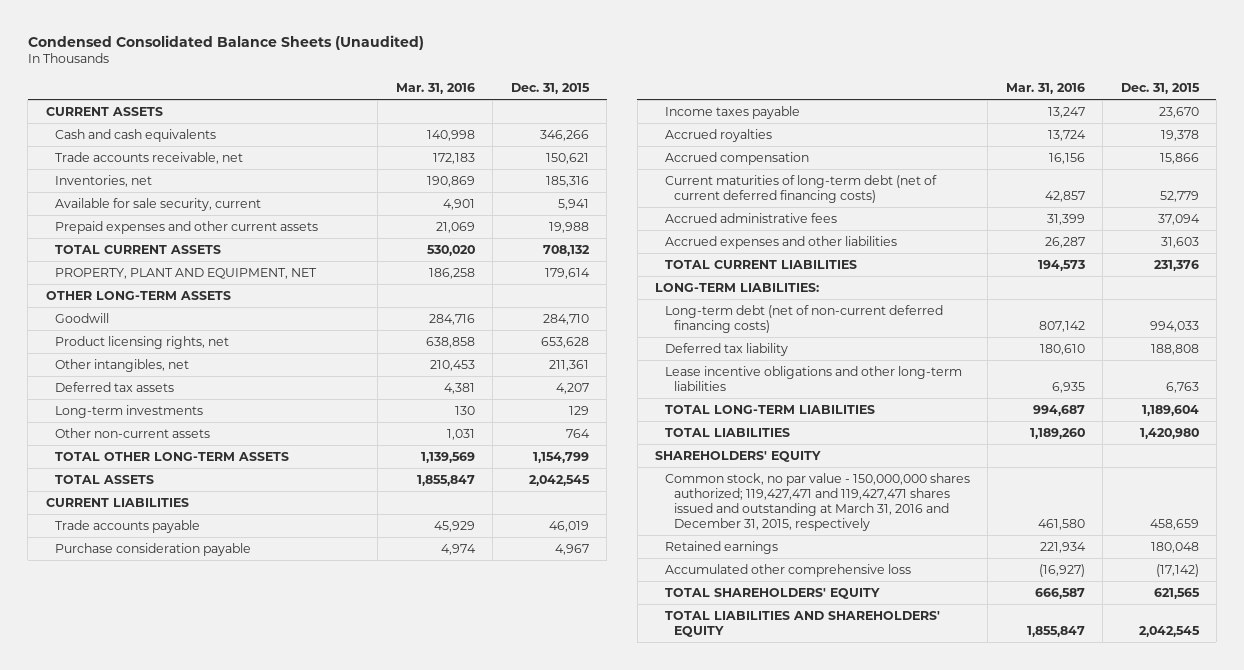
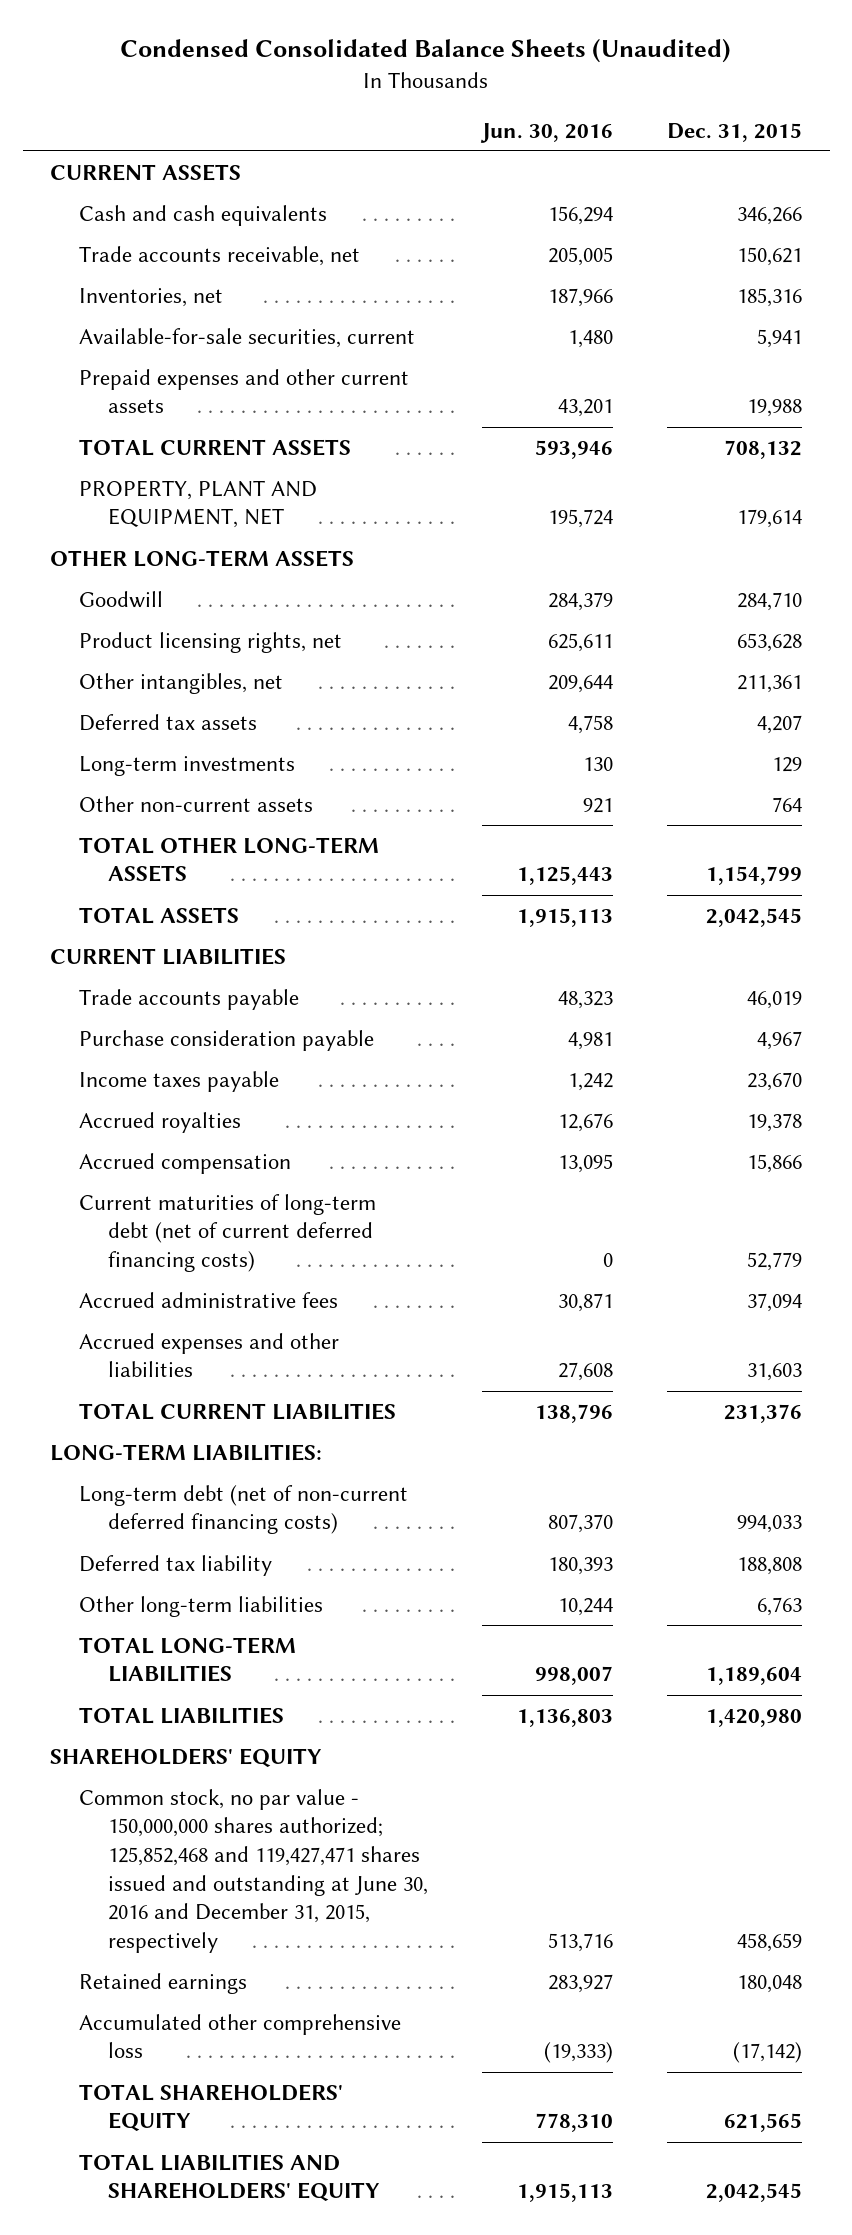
[395,82,475,94] Mar. 31, 2016 -> none
none -> [480,122,614,143] Jun. 30, 2016
[54,197,261,211] Available for sale security, current -> [78,327,415,348] Available-for-sale securities, current
[664,365,962,391] Lease incentive obligations and other long-term liabilities -> [78,1595,323,1617] Other long-term liabilities
[664,472,970,531] Common stock, no par value - 150,000,000 shares authorized; 119,427,471 and 119,427,471 shares issued and outstanding at March 31, 2016 and December 31, 2015, respectively -> [78,1788,428,1953] Common stock, no par value - 150,000,000 shares authorized; 125,852,468 and 119,427,471 shares issued and outstanding at June 30, 2016 and December 31, 2015, respectively

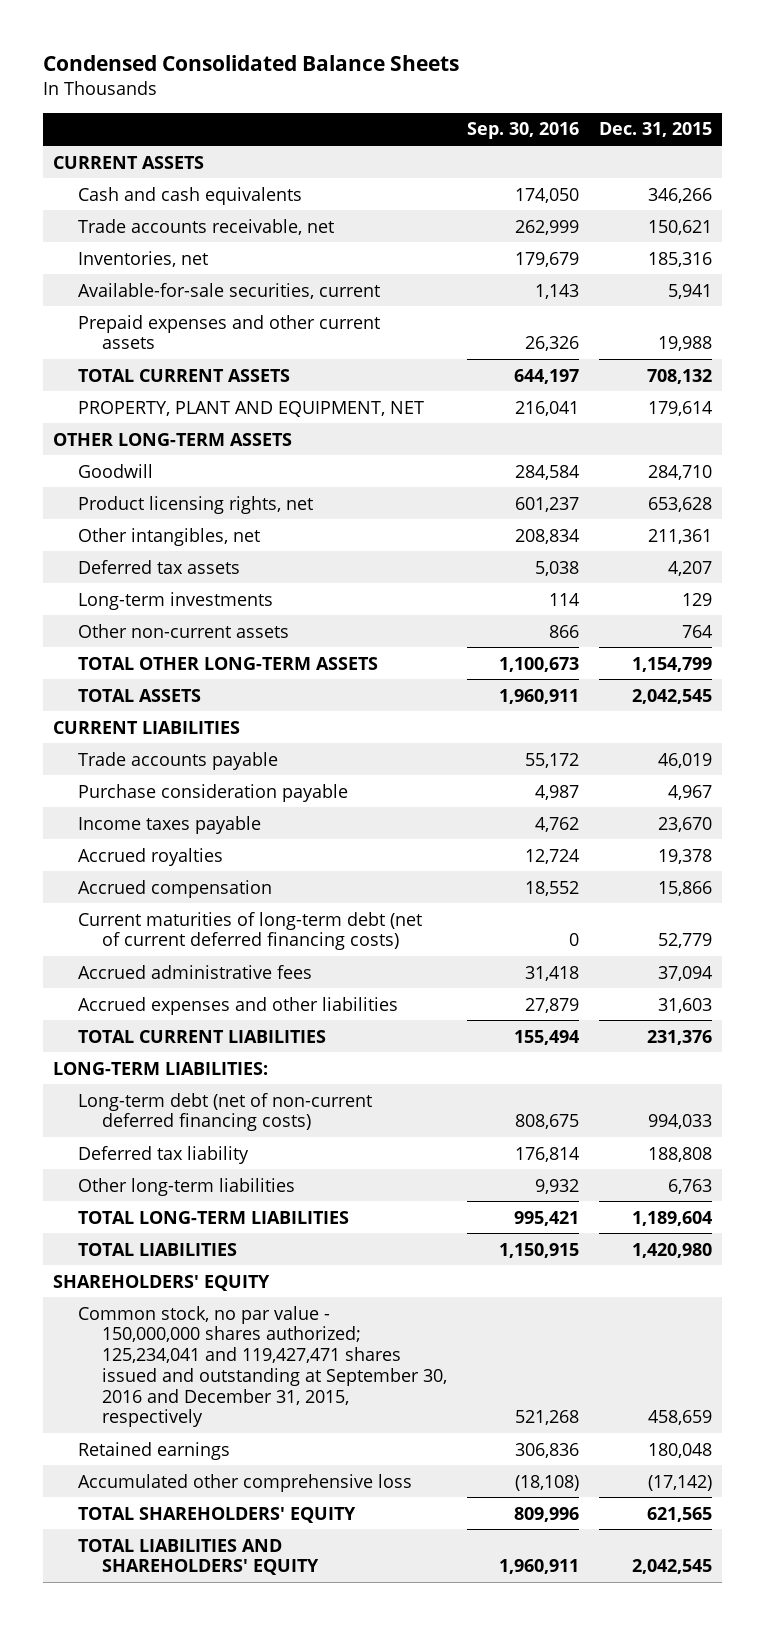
[120,38,732,64] Condensed Consolidated Balance Sheets (Unaudited) -> [43,55,460,72] Condensed Consolidated Balance Sheets
[480,122,614,143] Jun. 30, 2016 -> none
none -> [467,122,580,140] Sep. 30, 2016
[78,1788,428,1953] Common stock, no par value - 150,000,000 shares authorized; 125,852,468 and 119,427,471 shares issued and outstanding at June 30, 2016 and December 31, 2015, respectively -> [77,1305,448,1428] Common stock, no par value - 150,000,000 shares authorized; 125,234,041 and 119,427,471 shares issued and outstanding at September 30, 2016 and December 31, 2015, respectively

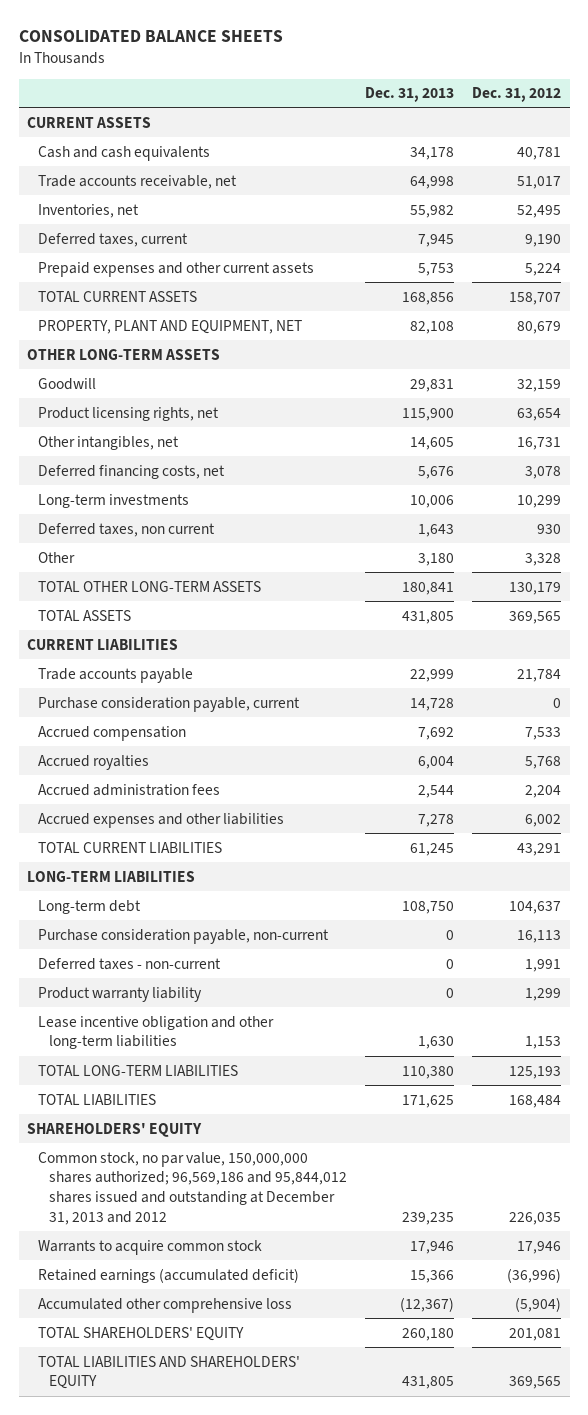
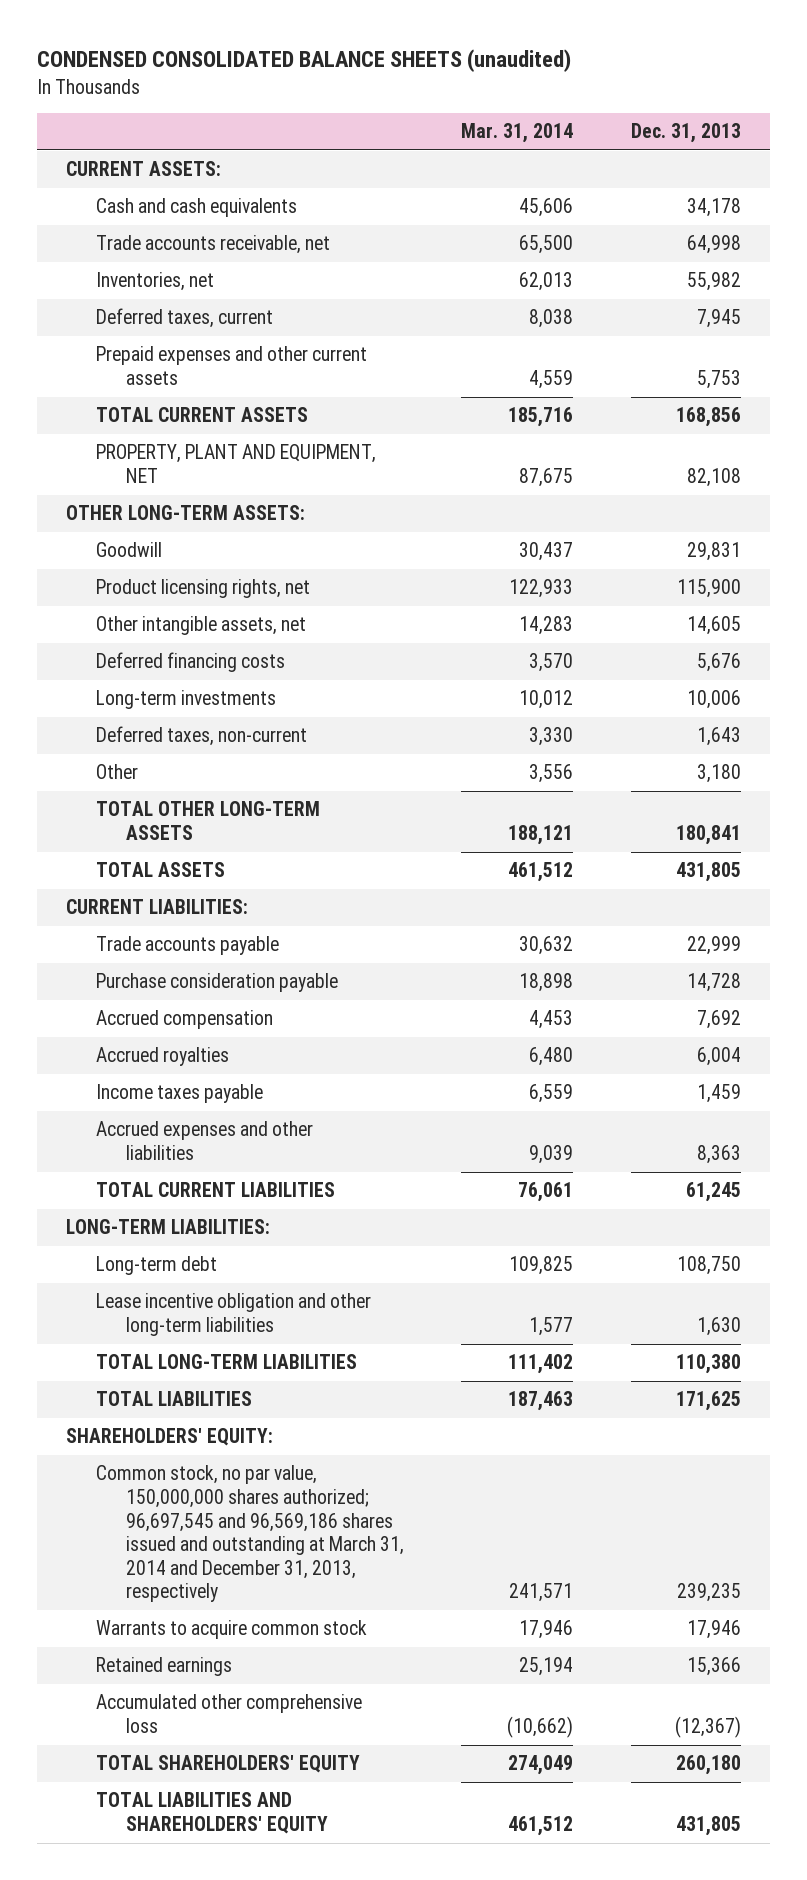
[18,30,283,43] CONSOLIDATED BALANCE SHEETS -> [37,49,572,73] CONDENSED CONSOLIDATED BALANCE SHEETS (unaudited)
[471,87,561,103] Dec. 31, 2012 -> none
none -> [461,123,574,144] Mar. 31, 2014
[27,116,152,128] CURRENT ASSETS -> [65,161,221,177] CURRENT ASSETS:
[27,348,221,360] OTHER LONG-TERM ASSETS -> [65,505,305,521] OTHER LONG-TERM ASSETS:
[38,435,180,450] Other intangibles, net -> [95,616,306,636] Other intangible assets, net
[38,464,226,479] Deferred financing costs, net -> [95,652,285,673] Deferred financing costs
[38,522,216,537] Deferred taxes, non current -> [95,726,307,747] Deferred taxes, non-current
[27,638,179,650] CURRENT LIABILITIES -> [65,899,248,915] CURRENT LIABILITIES:
[38,696,301,712] Purchase consideration payable, current -> [95,973,338,993] Purchase consideration payable
[38,783,221,796] Accrued administration fees -> none
none -> [95,1084,263,1104] Income taxes payable
[418,813,455,827] 7,278 -> [696,1144,741,1164] 8,363
[27,870,196,882] LONG-TERM LIABILITIES -> [65,1219,270,1235] LONG-TERM LIABILITIES:
[38,928,330,944] Purchase consideration payable, non-current -> none
[38,957,222,970] Deferred taxes - non-current -> none
[38,986,203,1002] Product warranty liability -> none
[27,1122,203,1137] SHAREHOLDERS' EQUITY -> [65,1428,273,1447] SHAREHOLDERS' EQUITY:
[38,1151,348,1225] Common stock, no par value, 150,000,000 shares authorized; 96,569,186 and 95,844,012 shares issued and outstanding at December 31, 2013 and 2012 -> [95,1465,405,1603] Common stock, no par value, 150,000,000 shares authorized; 96,697,545 and 96,569,186 shares issued and outstanding at March 31, 2014 and December 31, 2013, respectively
[38,1267,300,1283] Retained earnings (accumulated deficit) -> [95,1657,232,1677] Retained earnings

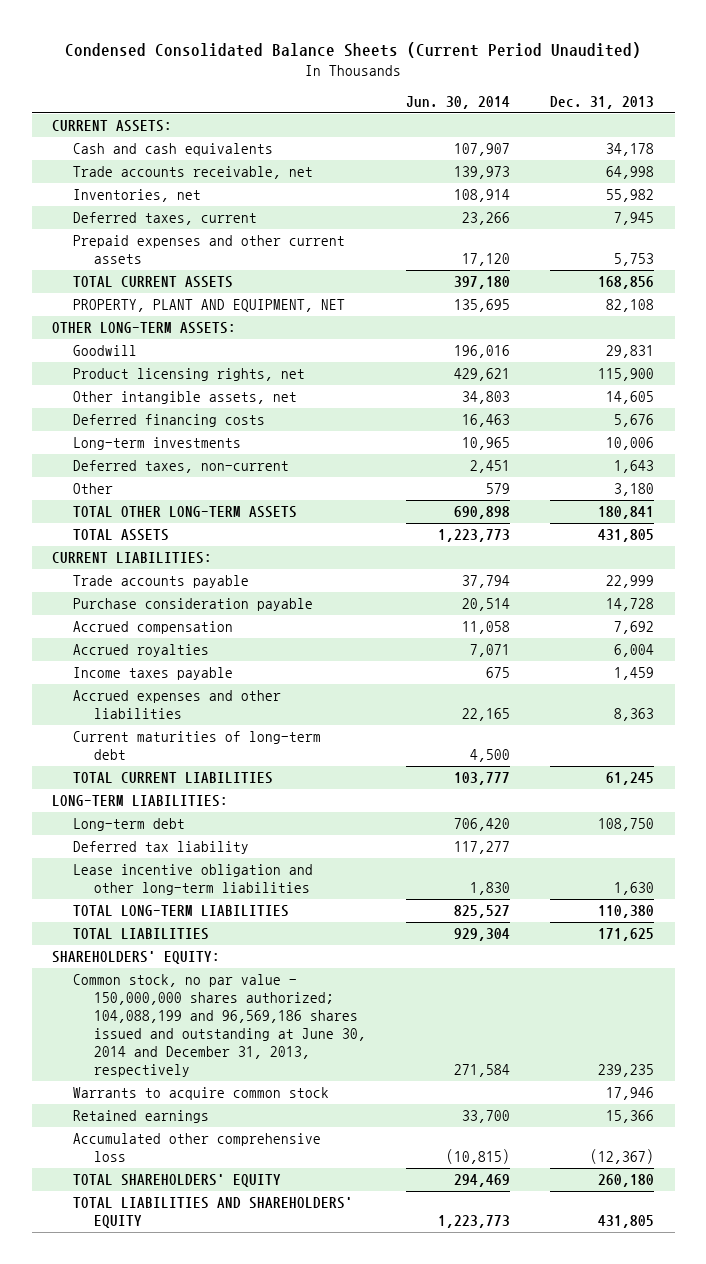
[37,49,572,73] CONDENSED CONSOLIDATED BALANCE SHEETS (unaudited) -> [65,41,642,58] Condensed Consolidated Balance Sheets (Current Period Unaudited)
[461,123,574,144] Mar. 31, 2014 -> none
none -> [406,95,511,109] Jun. 30, 2014
none -> [73,731,322,761] Current maturities of long-term debt
none -> [73,841,250,855] Deferred tax liability
[95,1465,405,1603] Common stock, no par value, 150,000,000 shares authorized; 96,697,545 and 96,569,186 shares issued and outstanding at March 31, 2014 and December 31, 2013, respectively -> [73,974,367,1077] Common stock, no par value - 150,000,000 shares authorized; 104,088,199 and 96,569,186 shares issued and outstanding at June 30, 2014 and December 31, 2013, respectively

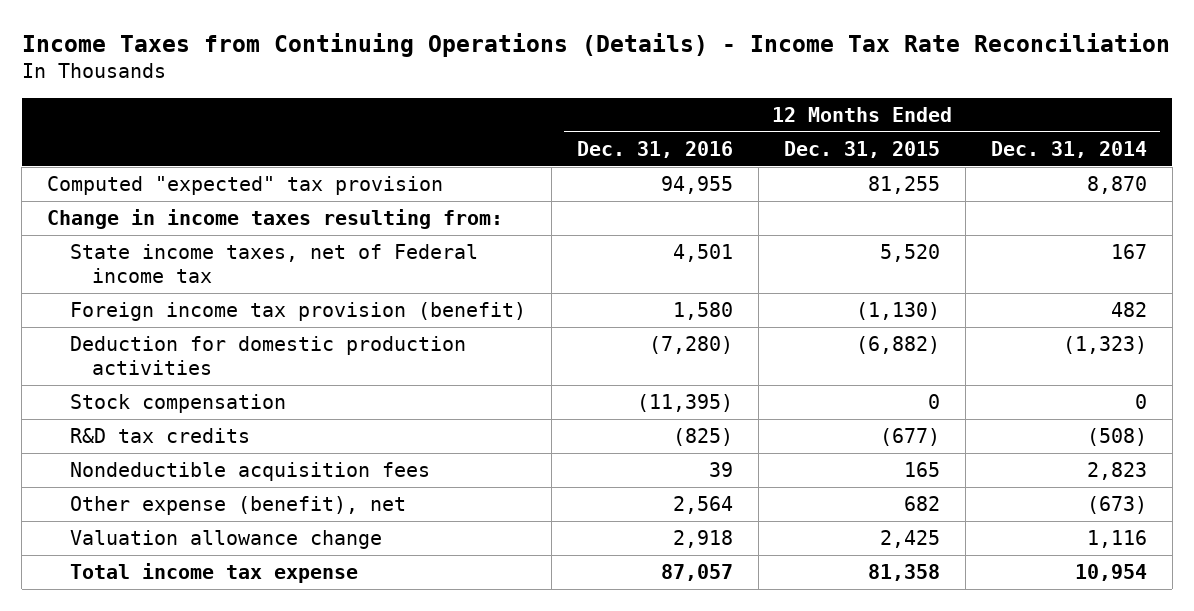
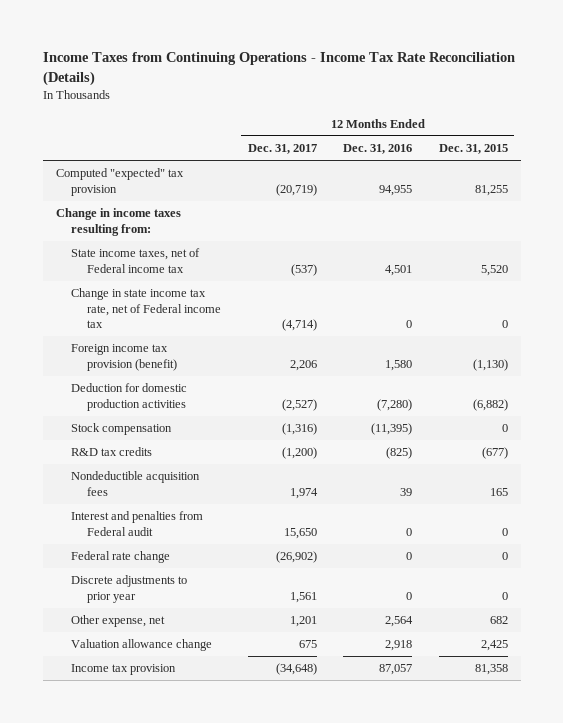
[21,33,1170,58] Income Taxes from Continuing Operations (Details) - Income Tax Rate Reconciliation -> [42,52,515,86] Income Taxes from Continuing Operations - Income Tax Rate Reconciliation (Details)
[990,140,1147,158] Dec. 31, 2014 -> none
none -> [247,144,317,155] Dec. 31, 2017
none -> [71,288,222,329] Change in state income tax rate, net of Federal income tax
none -> [71,511,204,536] Interest and penalties from Federal audit
none -> [71,551,171,564] Federal rate change
none -> [71,575,188,603] Discrete adjustments to prior year
[69,496,406,516] Other expense (benefit), net -> [71,615,166,628] Other expense, net
[69,563,358,584] Total income tax expense -> [71,664,177,676] Income tax provision

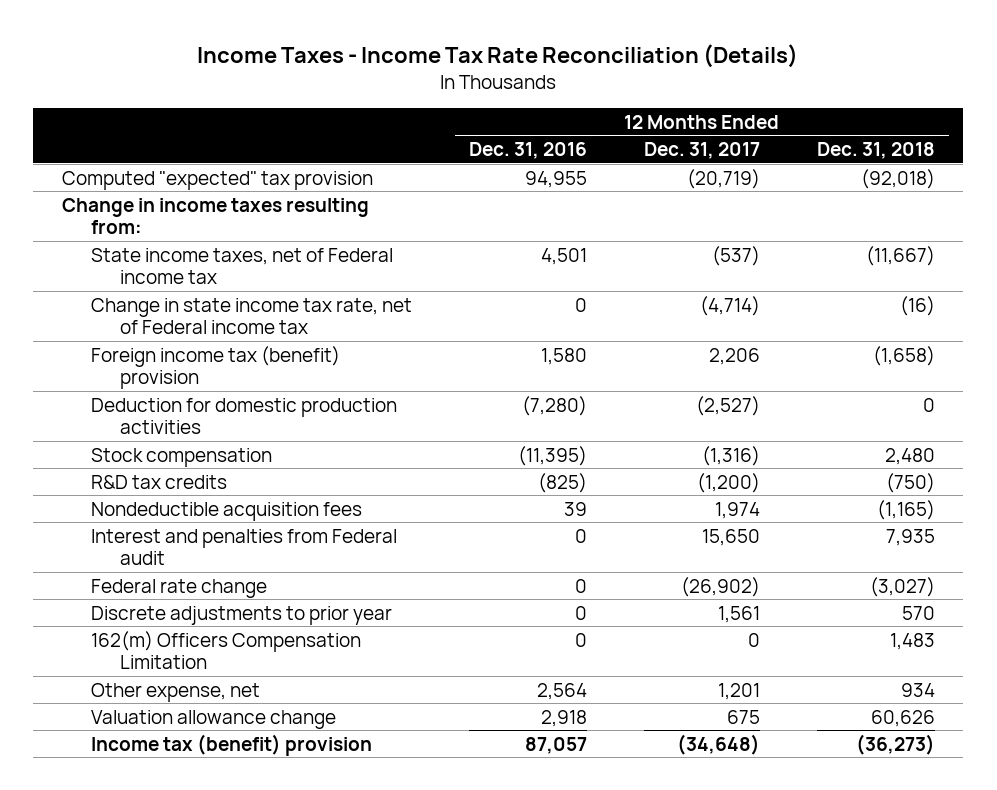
[42,52,515,86] Income Taxes from Continuing Operations - Income Tax Rate Reconciliation (Details) -> [197,44,799,69] Income Taxes - Income Tax Rate Reconciliation (Details)
[438,144,508,155] Dec. 31, 2015 -> none
none -> [816,142,935,160] Dec. 31, 2018
[71,344,178,371] Foreign income tax provision (benefit) -> [91,345,341,390] Foreign income tax (benefit) provision
none -> [91,630,362,670] 162(m) Officers Compensation Limitation
[71,664,177,676] Income tax provision -> [91,733,373,756] Income tax (benefit) provision

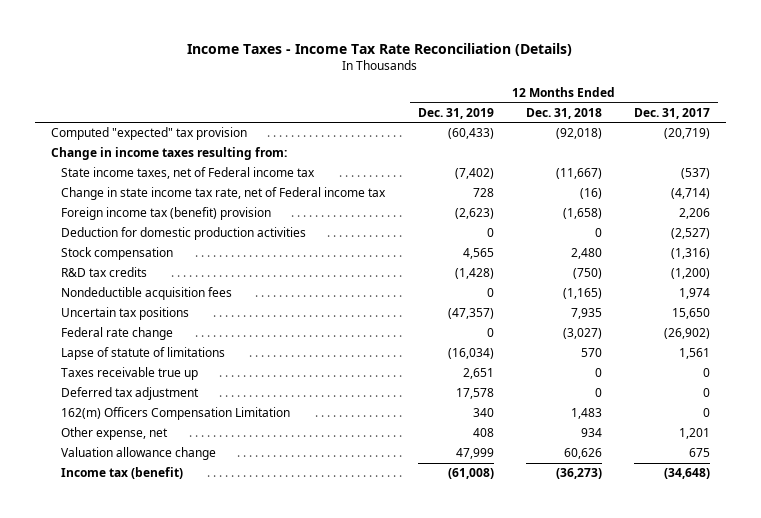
[468,142,587,160] Dec. 31, 2016 -> none
none -> [417,107,494,119] Dec. 31, 2019
[91,528,398,566] Interest and penalties from Federal audit -> [61,307,190,321] Uncertain tax positions
[91,605,393,625] Discrete adjustments to prior year -> [61,347,226,361] Lapse of statute of limitations
none -> [61,367,199,381] Taxes receivable true up
none -> [61,387,200,401] Deferred tax adjustment
[91,733,373,756] Income tax (benefit) provision -> [61,467,184,480] Income tax (benefit)

